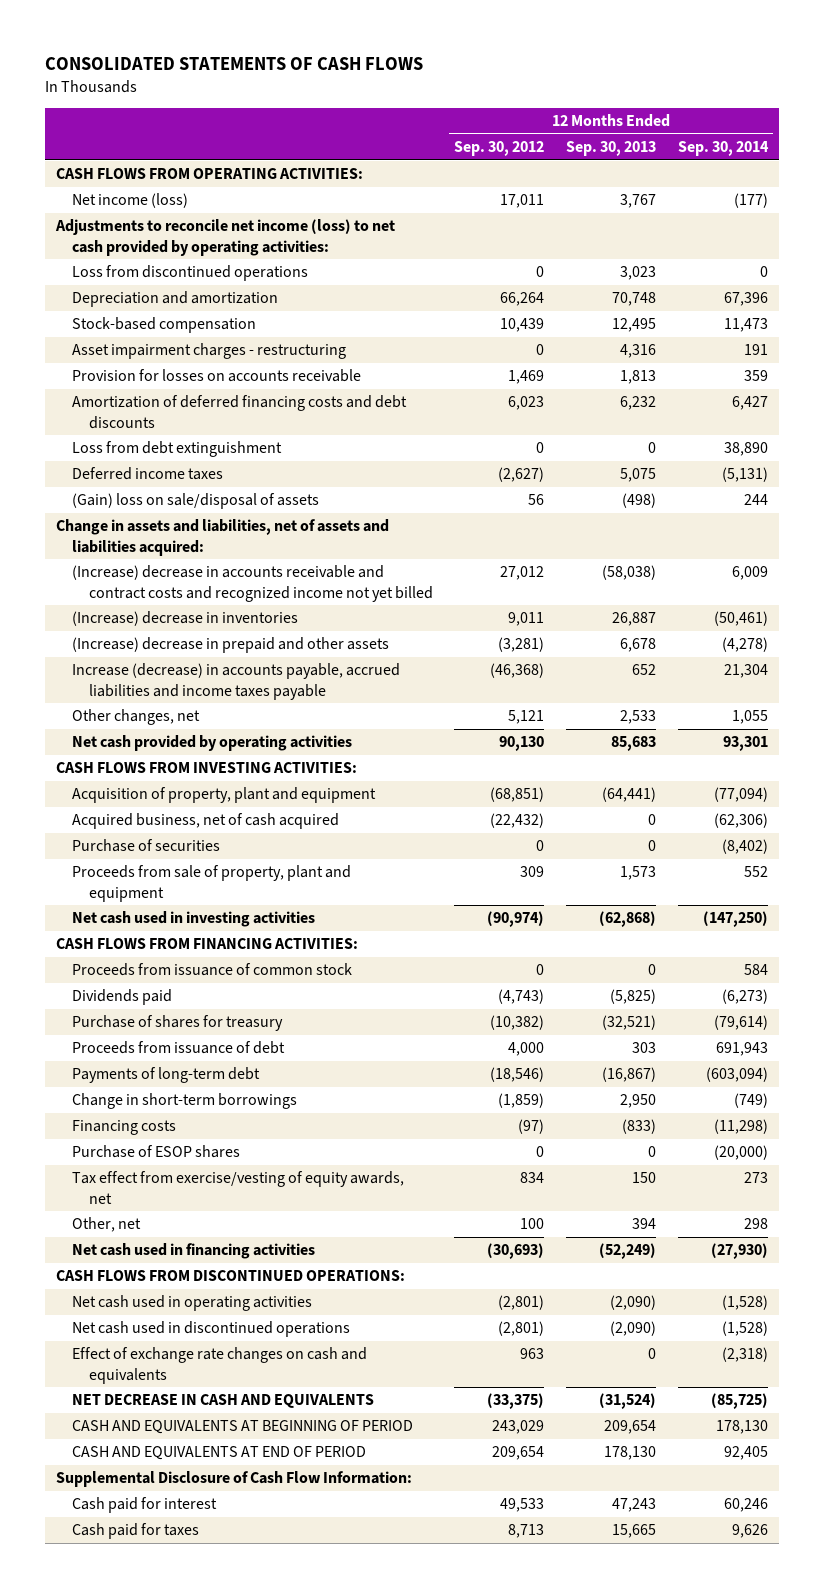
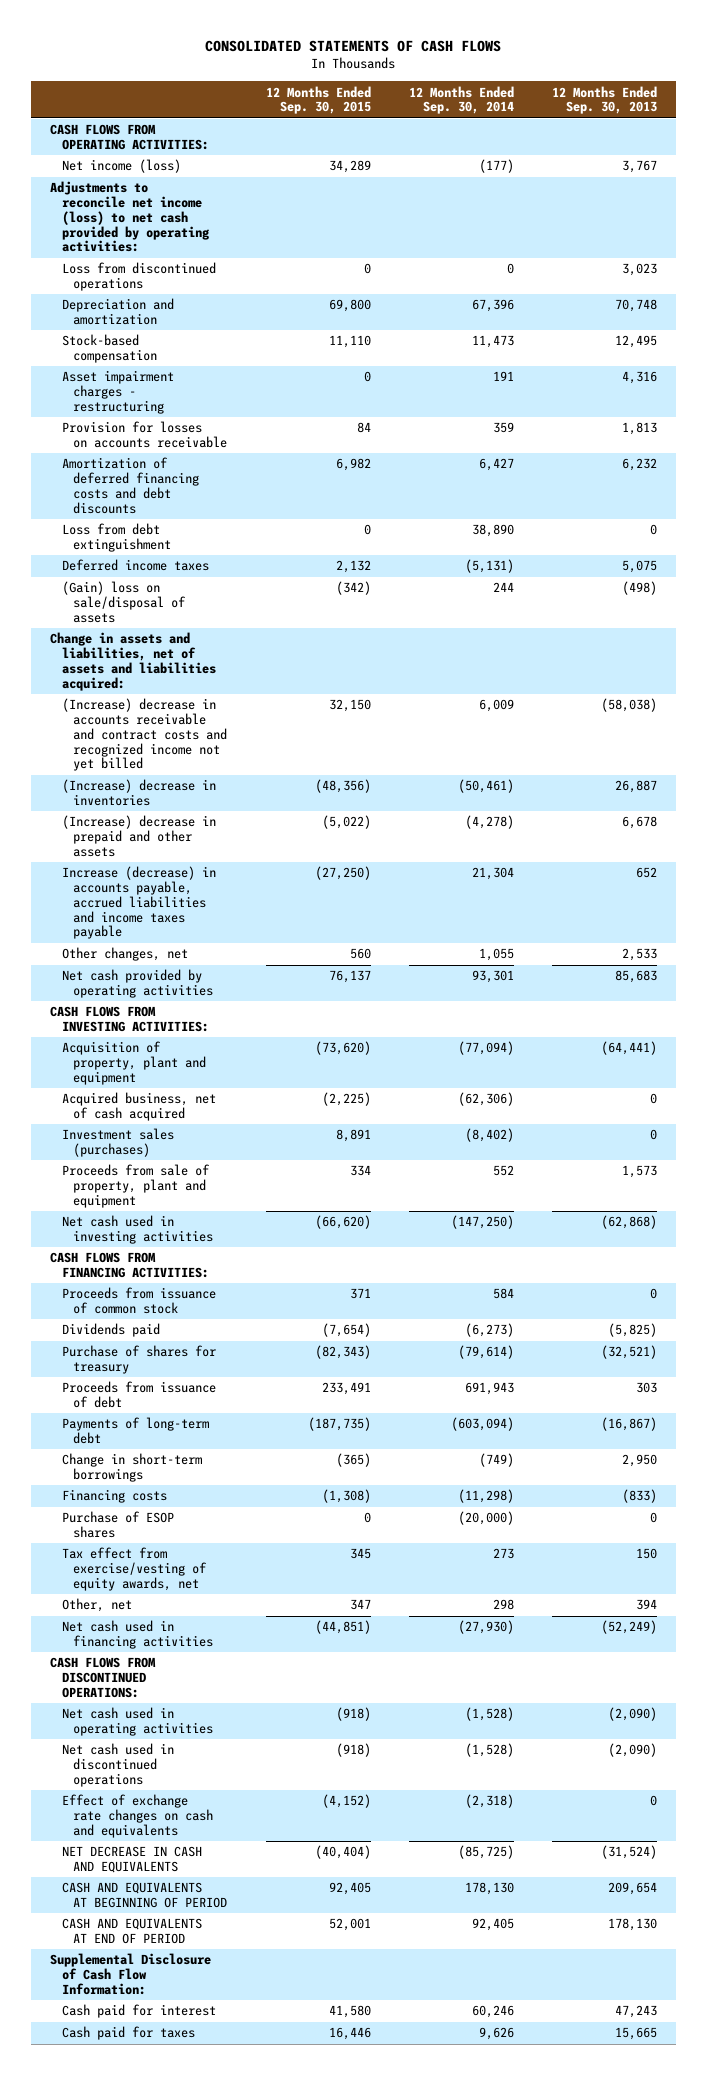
[454,140,545,156] Sep. 30, 2012 -> none
none -> [265,85,371,115] 12 Months Ended Sep. 30, 2015
[72,839,221,853] Purchase of securities -> [61,1128,174,1158] Investment sales (purchases)

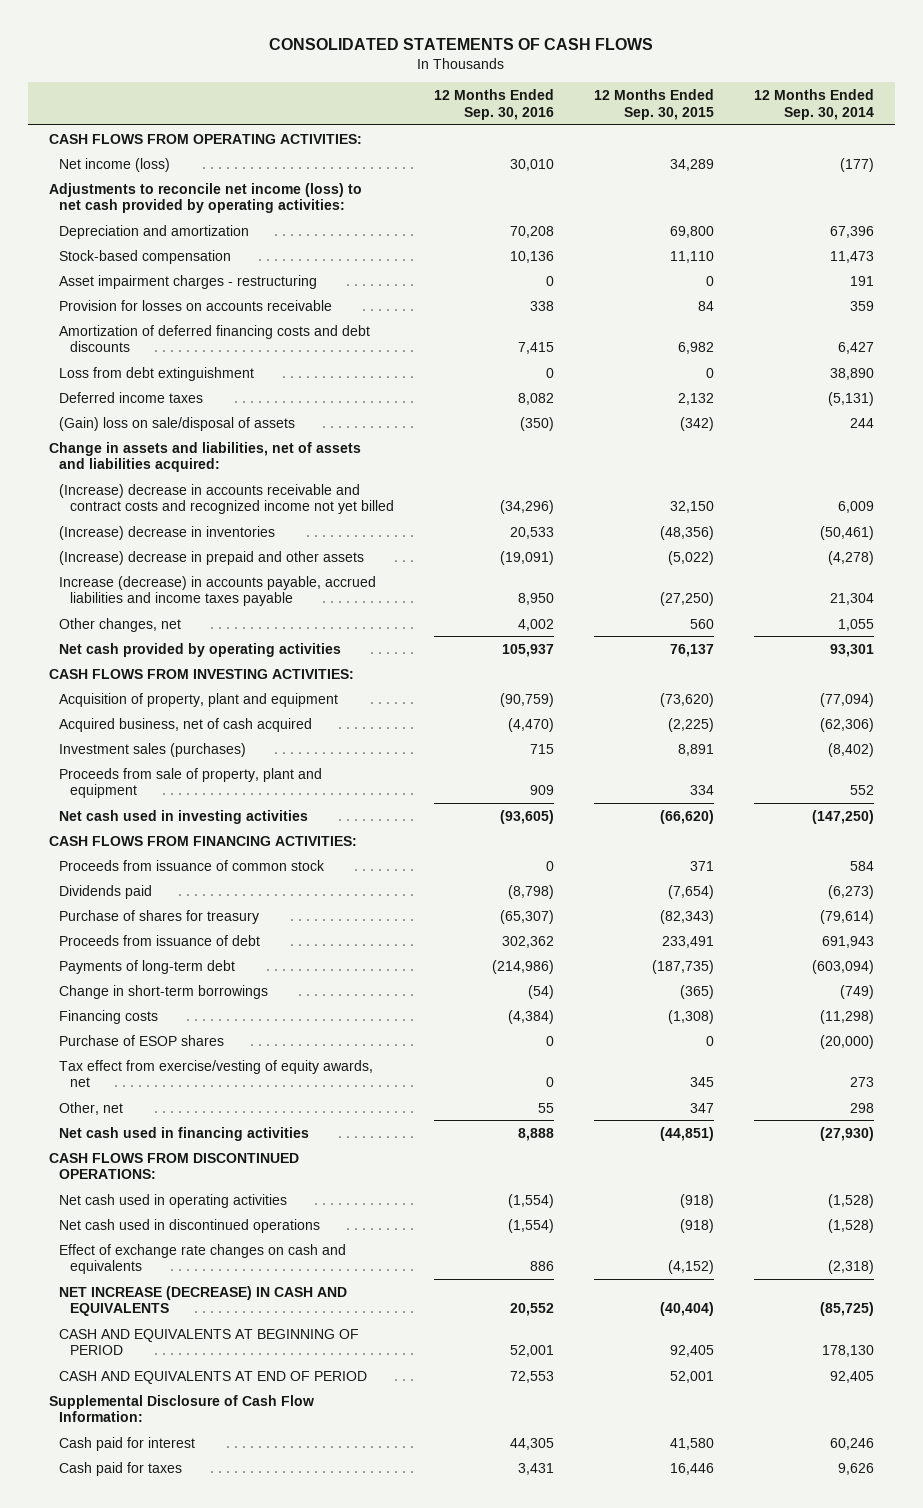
[551,85,657,115] 12 Months Ended Sep. 30, 2013 -> none
none -> [433,89,554,120] 12 Months Ended Sep. 30, 2016
[61,262,216,292] Loss from discontinued operations -> none
[61,1846,202,1874] NET DECREASE IN CASH AND EQUIVALENTS -> [59,1285,348,1317] NET INCREASE (DECREASE) IN CASH AND EQUIVALENTS

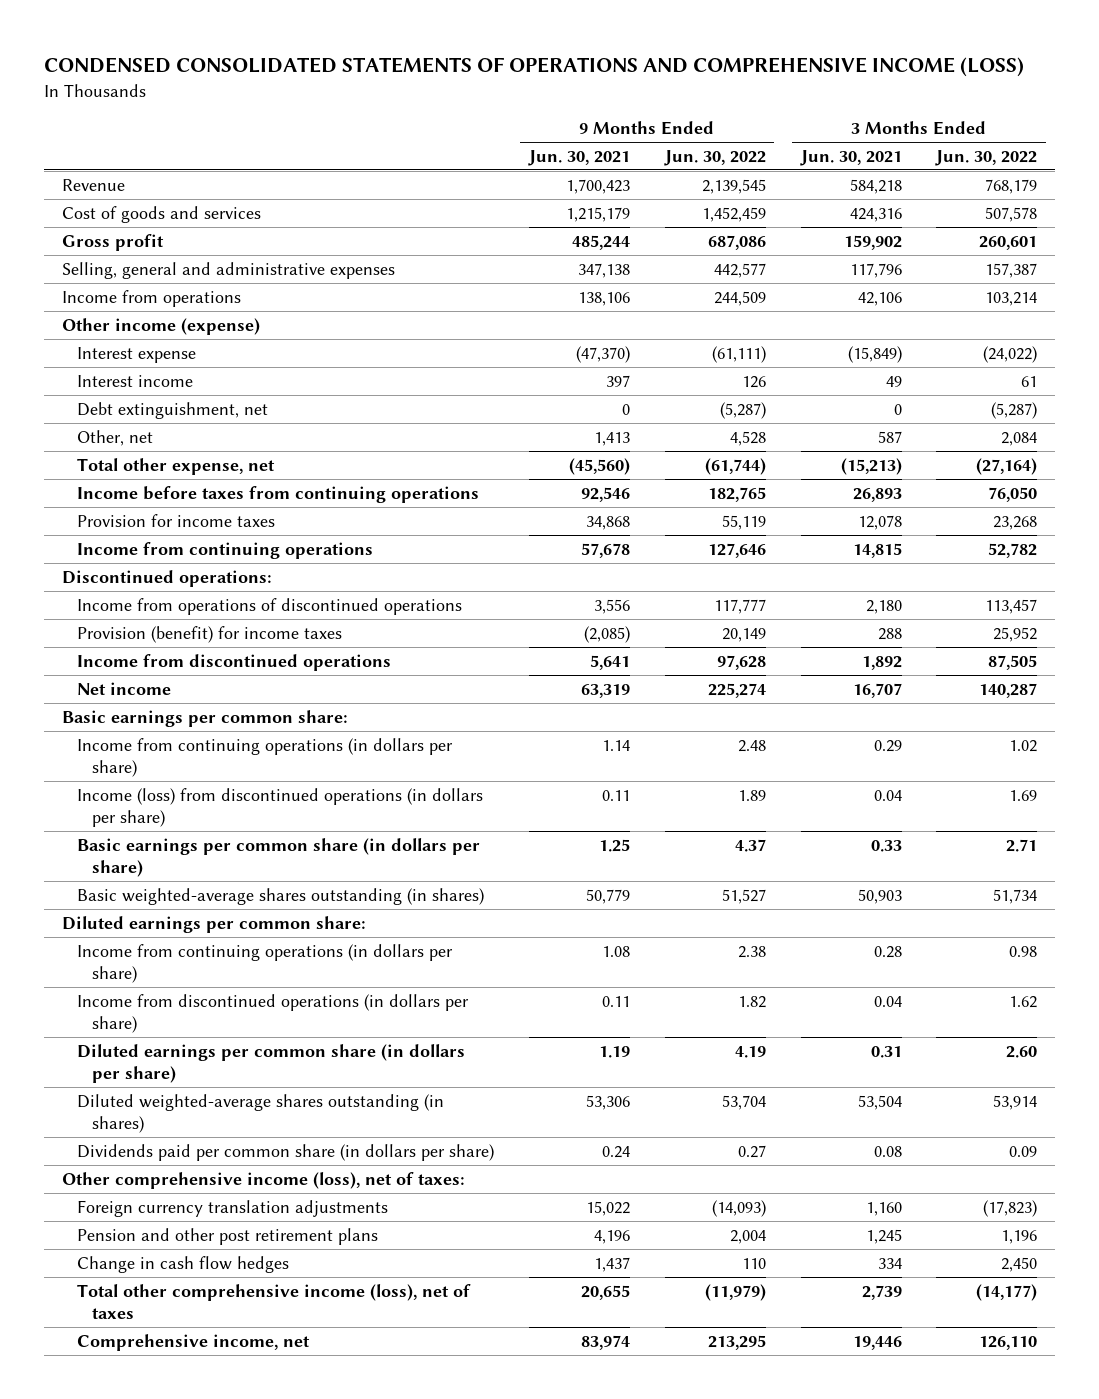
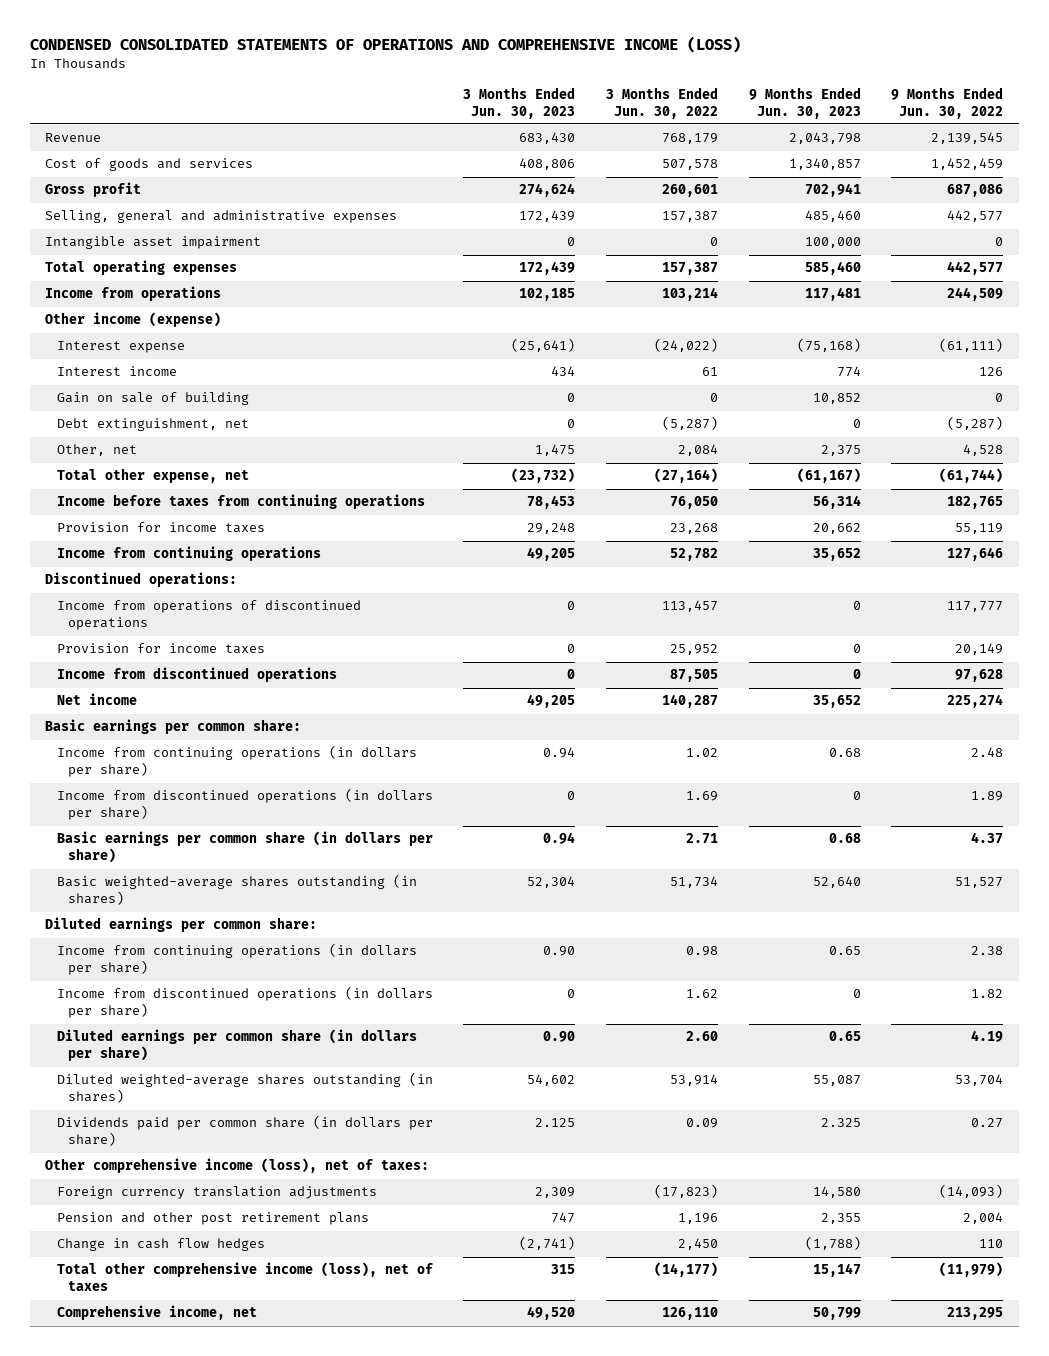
[527,149,630,166] Jun. 30, 2021 -> none
[799,149,902,166] Jun. 30, 2021 -> none
none -> [463,86,576,119] 3 Months Ended Jun. 30, 2023
none -> [748,86,861,119] 9 Months Ended Jun. 30, 2023
none -> [45,236,262,250] Intangible asset impairment
none -> [45,260,238,276] Total operating expenses
none -> [56,392,249,406] Gain on sale of building
[76,625,342,643] Provision (benefit) for income taxes -> [56,643,265,655] Provision for income taxes
[76,787,483,828] Income (loss) from discontinued operations (in dollars per share) -> [56,788,433,821] Income from discontinued operations (in dollars per share)

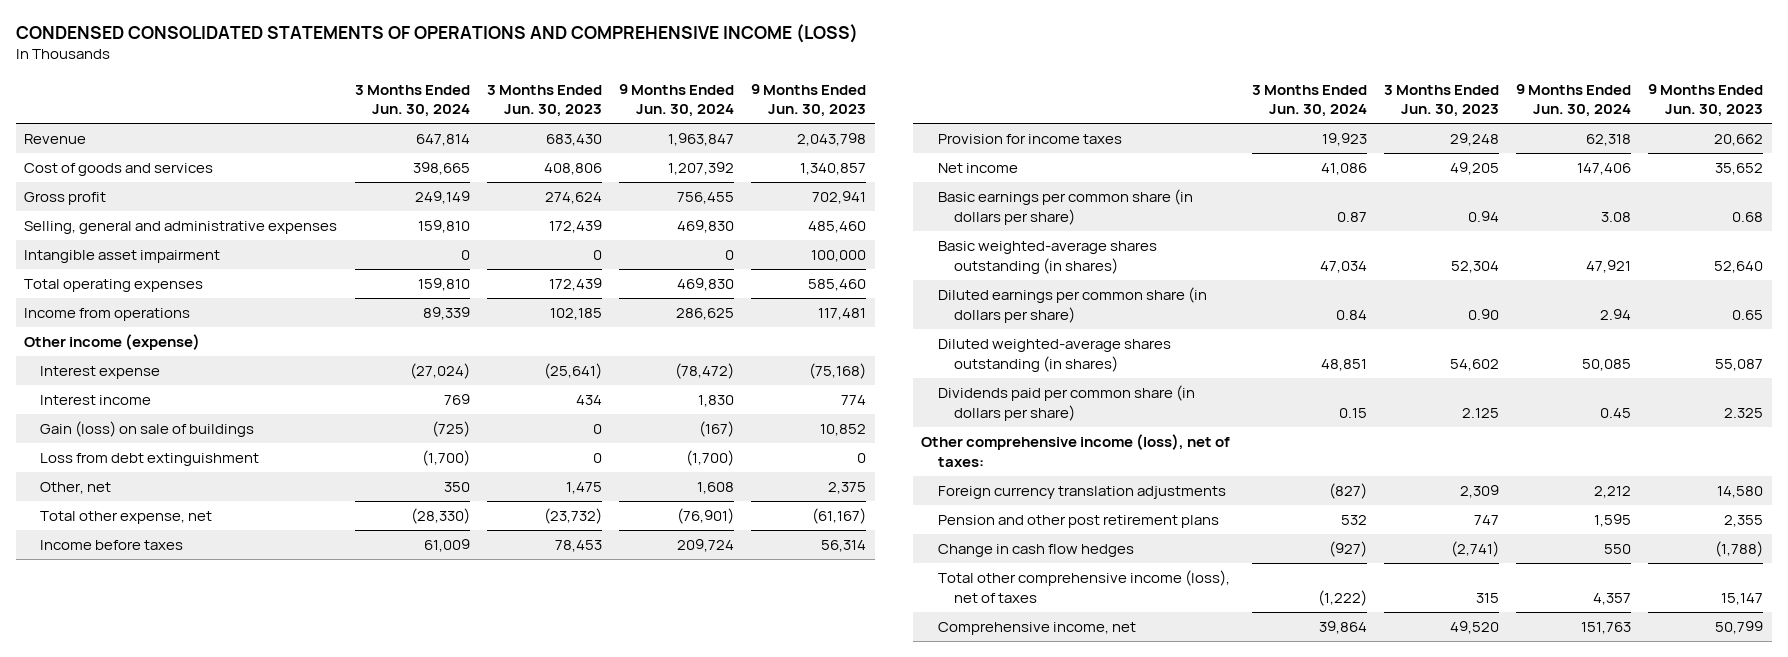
[605,86,718,119] 3 Months Ended Jun. 30, 2022 -> none
[891,86,1004,119] 9 Months Ended Jun. 30, 2022 -> none
none -> [354,84,470,118] 3 Months Ended Jun. 30, 2024
none -> [619,83,735,118] 9 Months Ended Jun. 30, 2024
[56,392,249,406] Gain on sale of building -> [40,421,255,438] Gain (loss) on sale of buildings
[56,418,249,432] Debt extinguishment, net -> [40,453,260,467] Loss from debt extinguishment
[56,494,425,510] Income before taxes from continuing operations -> [40,540,184,551] Income before taxes
[56,546,321,562] Income from continuing operations -> none
[45,572,238,588] Discontinued operations: -> none
[56,600,361,631] Income from operations of discontinued operations -> none
[56,643,265,655] Provision for income taxes -> none
[56,667,337,683] Income from discontinued operations -> none
[45,719,302,735] Basic earnings per common share: -> none
[56,745,417,778] Income from continuing operations (in dollars per share) -> none
[56,788,433,821] Income from discontinued operations (in dollars per share) -> none
[45,917,318,933] Diluted earnings per common share: -> none
[56,943,417,976] Income from continuing operations (in dollars per share) -> none
[56,986,433,1019] Income from discontinued operations (in dollars per share) -> none

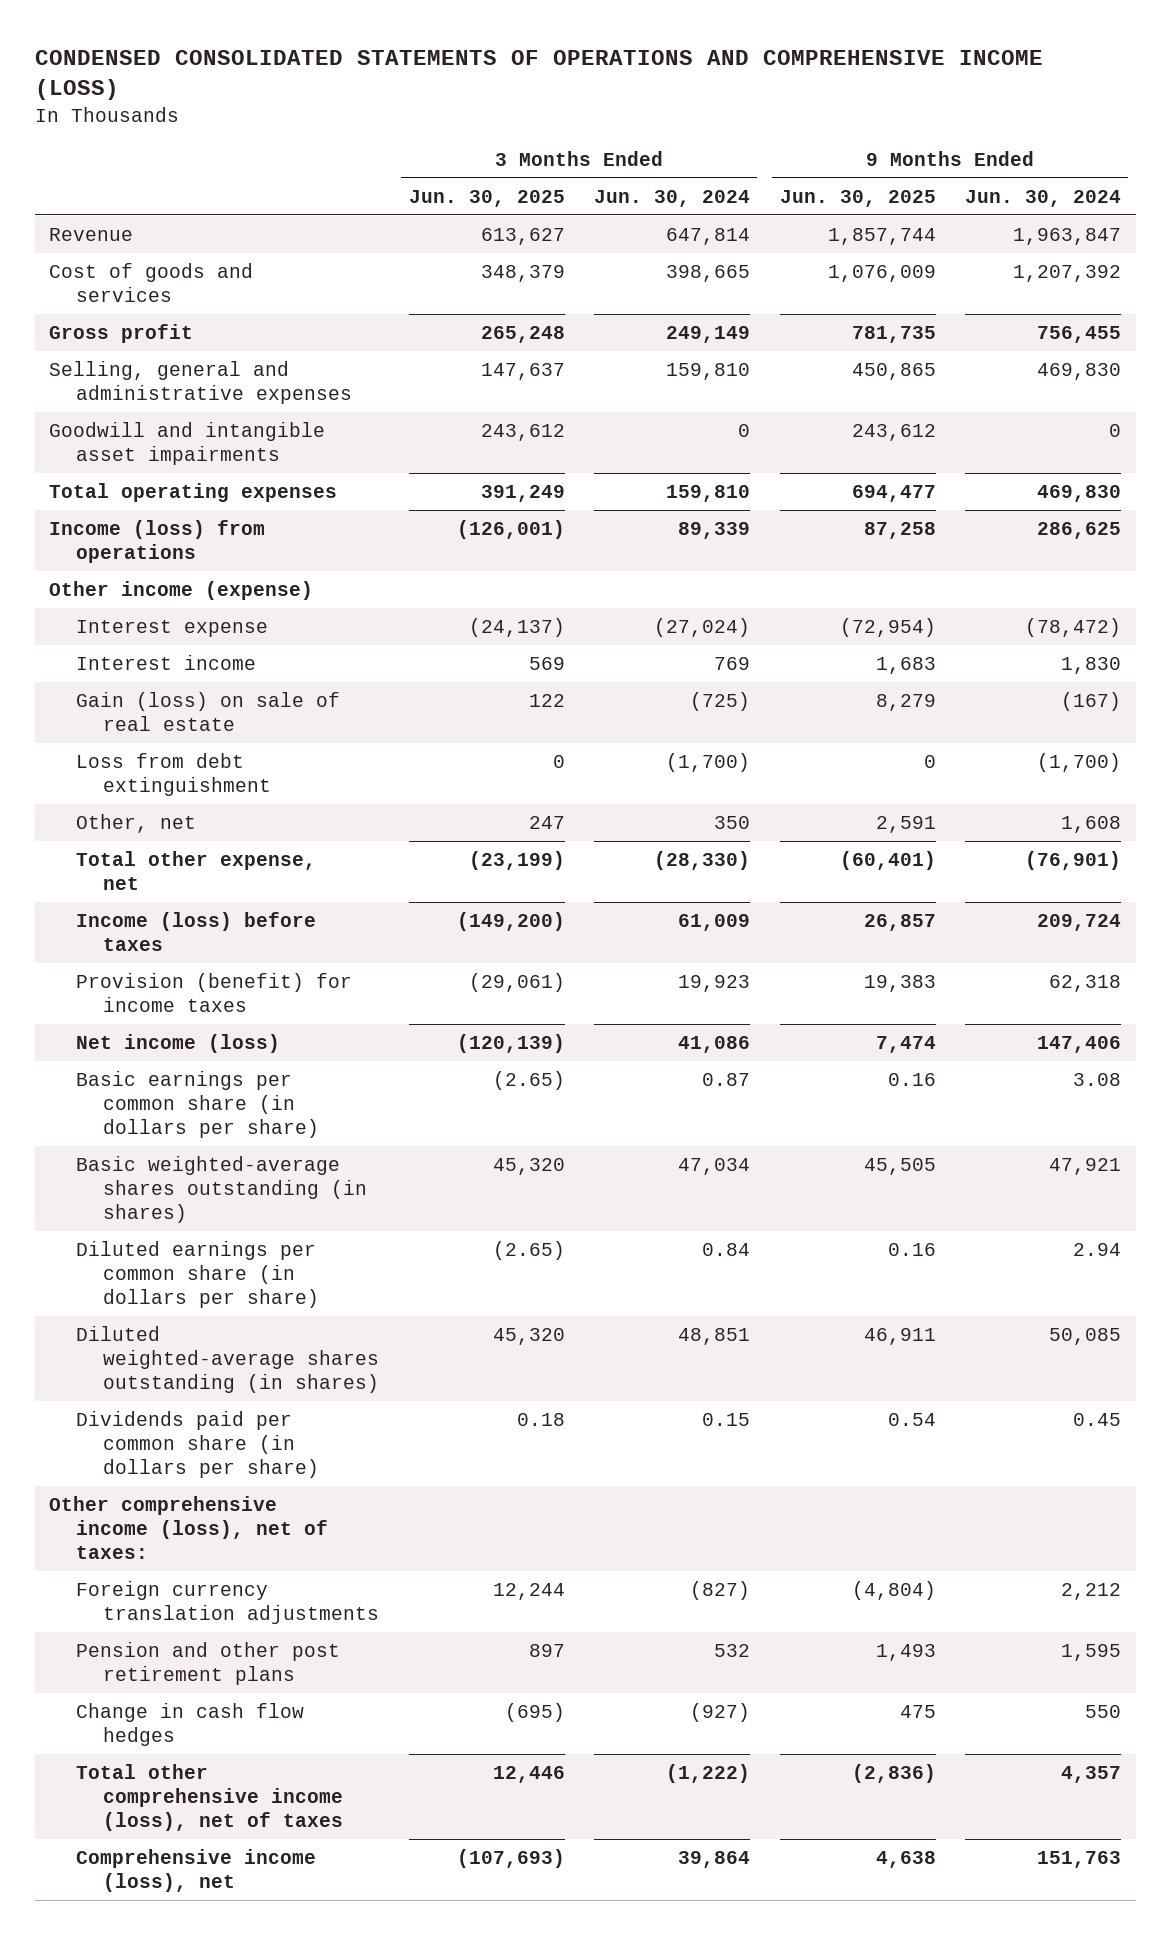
[486,84,602,118] 3 Months Ended Jun. 30, 2023 -> none
[751,83,867,118] 9 Months Ended Jun. 30, 2023 -> none
none -> [408,189,565,207] Jun. 30, 2025
none -> [779,189,936,207] Jun. 30, 2025
[24,250,221,264] Intangible asset impairment -> [49,421,326,465] Goodwill and intangible asset impairments
[24,308,191,322] Income from operations -> [49,519,266,563] Income (loss) from operations
[40,421,255,438] Gain (loss) on sale of buildings -> [76,691,341,731] Gain (loss) on sale of real estate
[40,540,184,551] Income before taxes -> [76,911,317,951] Income (loss) before taxes
[937,134,1122,145] Provision for income taxes -> [76,972,353,1012] Provision (benefit) for income taxes
[937,163,1018,174] Net income -> [76,1033,281,1053] Net income (loss)
[937,622,1136,636] Comprehensive income, net -> [76,1848,317,1892] Comprehensive income (loss), net

